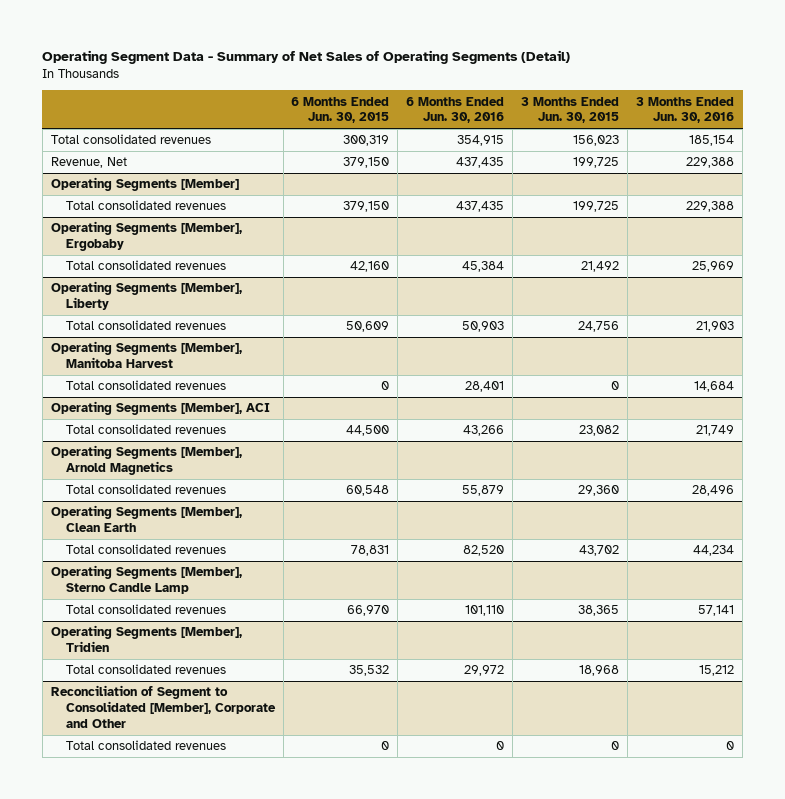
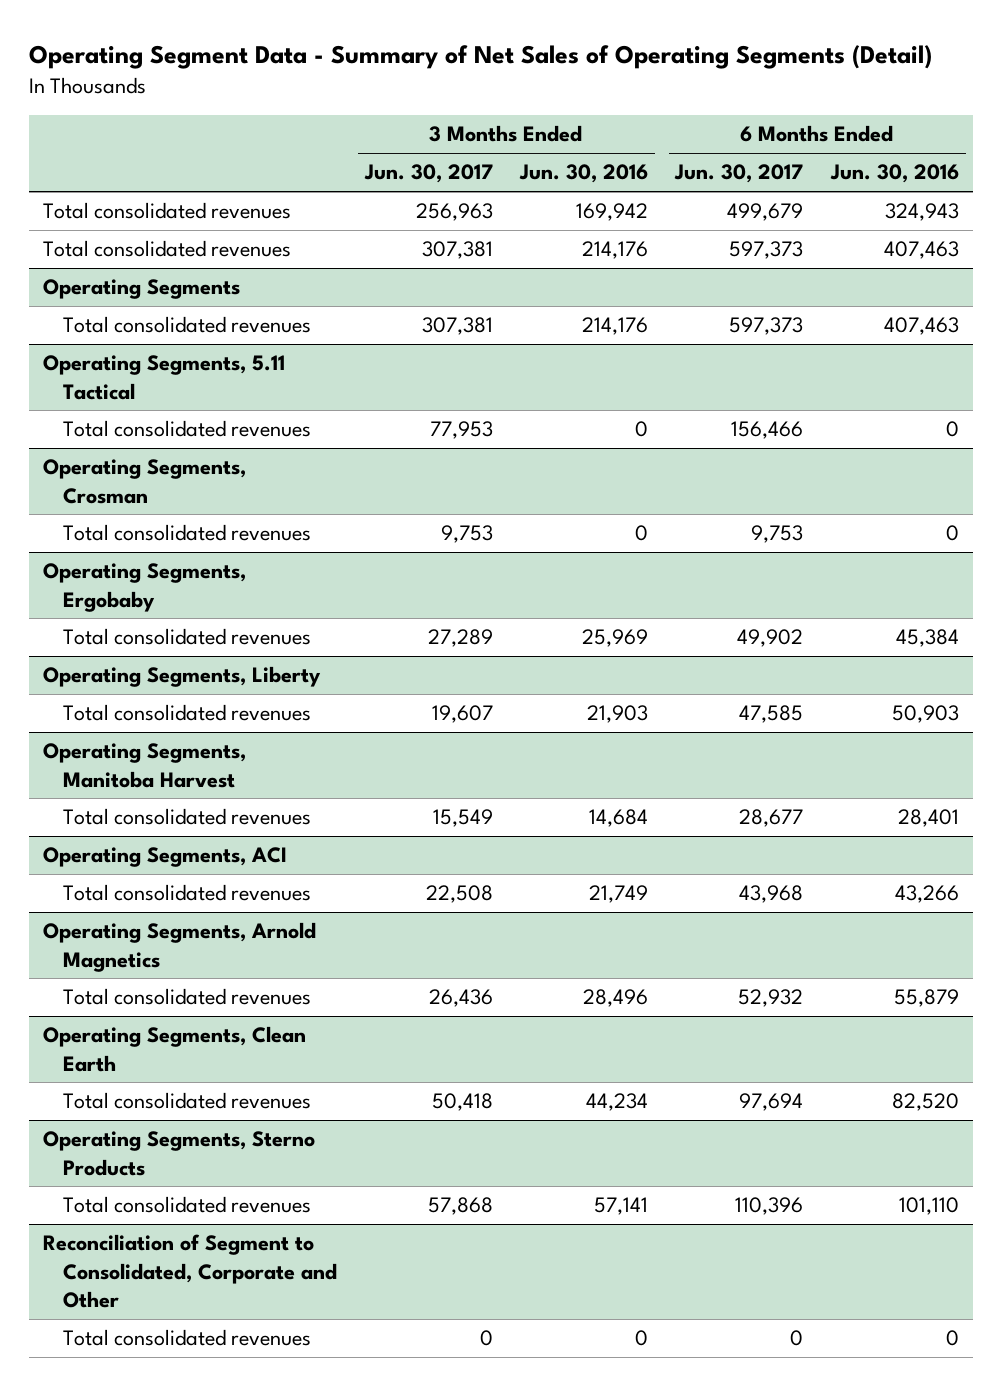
[291,96,390,124] 6 Months Ended Jun. 30, 2015 -> none
[521,96,620,124] 3 Months Ended Jun. 30, 2015 -> none
none -> [363,164,493,184] Jun. 30, 2017
none -> [674,164,804,184] Jun. 30, 2017
[50,157,127,169] Revenue, Net -> none
[457,135,505,147] 354,915 -> [884,203,959,222] 324,943
[689,135,735,147] 185,154 -> [576,203,649,222] 169,942
none -> [42,240,291,258] Total consolidated revenues
[50,177,239,192] Operating Segments [Member] -> [42,279,240,300] Operating Segments
[456,201,505,213] 437,435 -> [883,317,959,336] 407,463
[686,201,735,213] 229,388 -> [582,317,649,336] 214,176
none -> [42,355,285,400] Operating Segments, 5.11 Tactical
none -> [63,420,312,438] Total consolidated revenues
none -> [42,459,246,504] Operating Segments, Crosman
none -> [63,524,312,542] Total consolidated revenues
[50,221,242,252] Operating Segments [Member], Ergobaby -> [42,563,246,612] Operating Segments, Ergobaby
[50,281,242,311] Operating Segments [Member], Liberty -> [42,666,321,688] Operating Segments, Liberty
[50,341,242,369] Operating Segments [Member], Manitoba Harvest -> [42,743,246,788] Operating Segments, Manitoba Harvest
[50,401,270,416] Operating Segments [Member], ACI -> [42,847,287,868] Operating Segments, ACI
[50,445,242,476] Operating Segments [Member], Arnold Magnetics -> [42,922,316,972] Operating Segments, Arnold Magnetics
[50,505,242,533] Operating Segments [Member], Clean Earth -> [42,1026,306,1072] Operating Segments, Clean Earth
[50,565,242,595] Operating Segments [Member], Sterno Candle Lamp -> none
none -> [42,1131,315,1176] Operating Segments, Sterno Products
[50,625,242,653] Operating Segments [Member], Tridien -> none
[65,664,226,675] Total consolidated revenues -> none
[50,685,276,728] Reconciliation of Segment to Consolidated [Member], Corporate and Other -> [42,1234,338,1309] Reconciliation of Segment to Consolidated, Corporate and Other

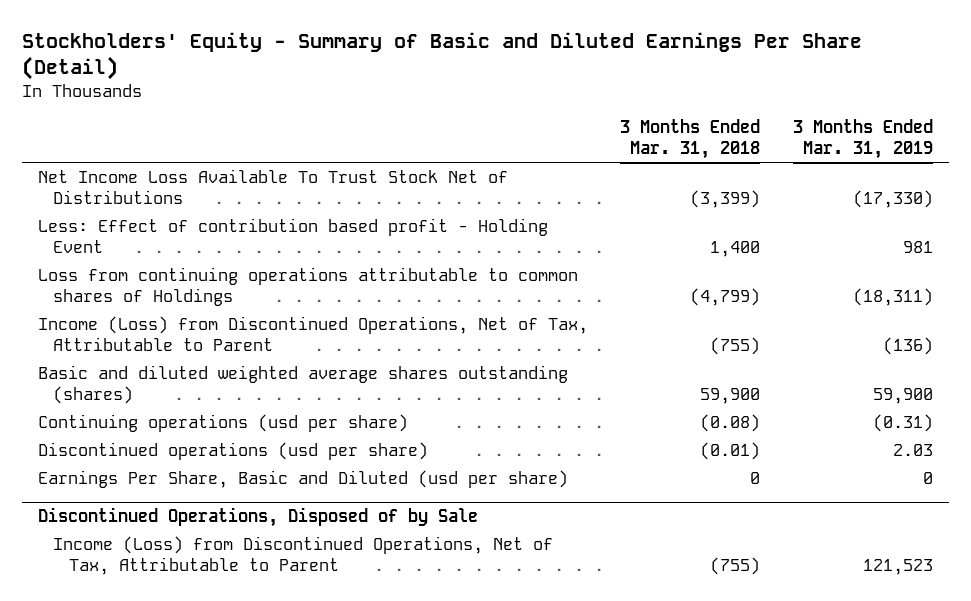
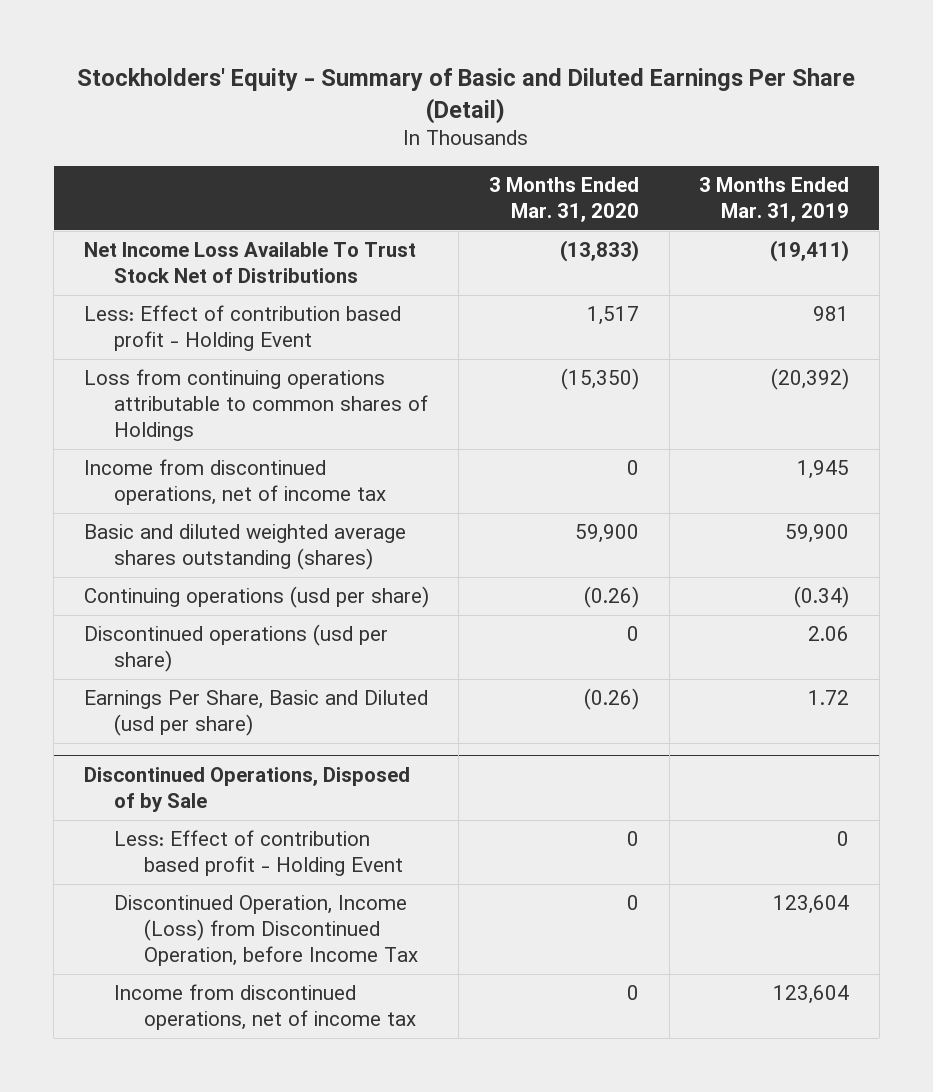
[620,119,761,160] 3 Months Ended Mar. 31, 2018 -> none
none -> [488,177,639,223] 3 Months Ended Mar. 31, 2020
[852,189,933,208] (17,330) -> [770,240,850,263] (19,411)
[852,287,933,306] (18,311) -> [771,368,850,391] (20,392)
[37,315,588,351] Income (Loss) from Discontinued Operations, Net of Tax, Attributable to Parent -> [83,459,386,506] Income from discontinued operations, net of income tax
[882,336,933,355] (136) -> [797,460,850,480] 1,945
[872,413,933,432] (0.31) -> [794,586,850,609] (0.34)
[892,443,933,456] 2.03 -> [808,626,850,642] 2.06
[922,471,933,484] 0 -> [808,690,850,706] 1.72
none -> [113,830,403,877] Less: Effect of contribution based profit - Holding Event
none -> [113,895,418,967] Discontinued Operation, Income (Loss) from Discontinued Operation, before Income Tax
[53,535,554,575] Income (Loss) from Discontinued Operations, Net of Tax, Attributable to Parent -> [113,984,416,1031] Income from discontinued operations, net of income tax
[862,558,933,575] 121,523 -> [773,985,850,1005] 123,604

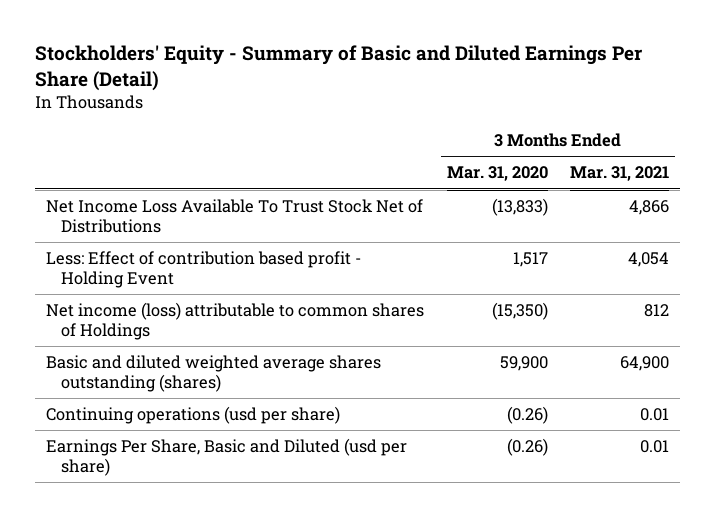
[699,177,850,223] 3 Months Ended Mar. 31, 2019 -> none
none -> [570,166,670,182] Mar. 31, 2021
[83,459,386,506] Income from discontinued operations, net of income tax -> none
[83,369,428,442] Loss from continuing operations attributable to common shares of Holdings -> [46,301,425,341] Net income (loss) attributable to common shares of Holdings
[83,624,388,673] Discontinued operations (usd per share) -> none
[83,767,410,813] Discontinued Operations, Disposed of by Sale -> none
[113,830,403,877] Less: Effect of contribution based profit - Holding Event -> none
[113,895,418,967] Discontinued Operation, Income (Loss) from Discontinued Operation, before Income Tax -> none
[113,984,416,1031] Income from discontinued operations, net of income tax -> none

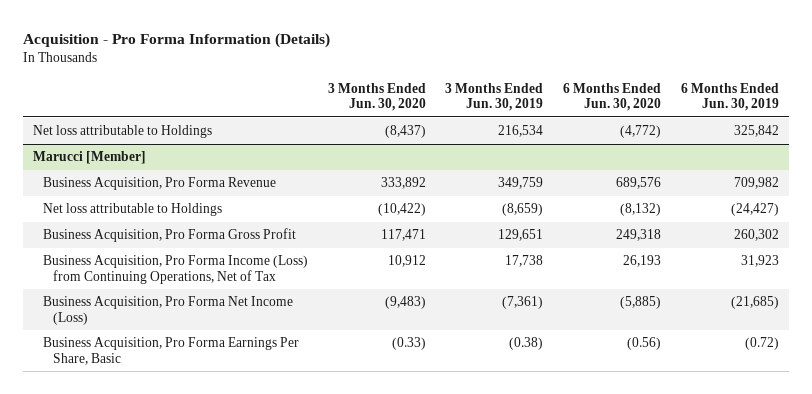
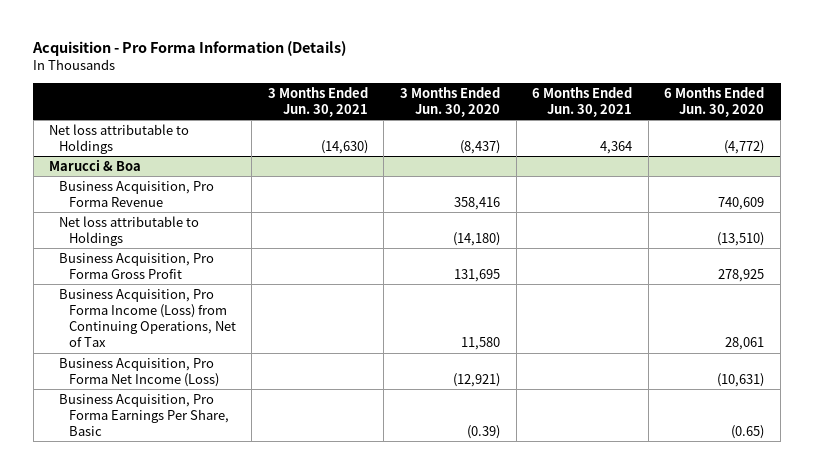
[445,82,544,112] 3 Months Ended Jun. 30, 2019 -> none
[680,82,779,112] 6 Months Ended Jun. 30, 2019 -> none
none -> [267,86,368,117] 3 Months Ended Jun. 30, 2021
none -> [532,86,633,117] 6 Months Ended Jun. 30, 2021
[32,151,146,165] Marucci [Member] -> none
none -> [49,158,142,171] Marucci & Boa
[380,177,426,190] 333,892 -> [454,196,501,210] 358,416
[616,177,662,190] 689,576 -> [718,196,765,210] 740,609
[377,203,426,217] (10,422) -> [453,231,501,246] (14,180)
[620,203,662,217] (8,132) -> [717,231,765,246] (13,510)
[380,229,426,242] 117,471 -> [454,268,501,282] 131,695
[616,229,662,242] 249,318 -> [718,268,765,282] 278,925
[387,255,426,268] 10,912 -> [461,337,501,351] 11,580
[623,255,662,268] 26,193 -> [725,337,765,351] 28,061
[384,296,426,310] (9,483) -> [453,372,501,387] (12,921)
[620,296,662,310] (5,885) -> [717,372,765,387] (10,631)
[391,337,426,351] (0.33) -> [467,424,501,439] (0.39)
[627,337,662,351] (0.56) -> [731,424,765,439] (0.65)

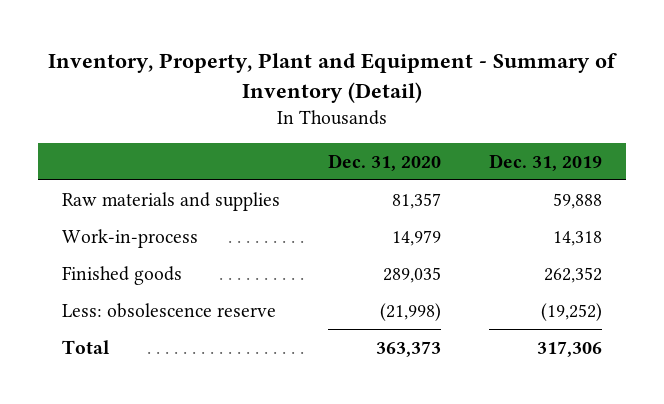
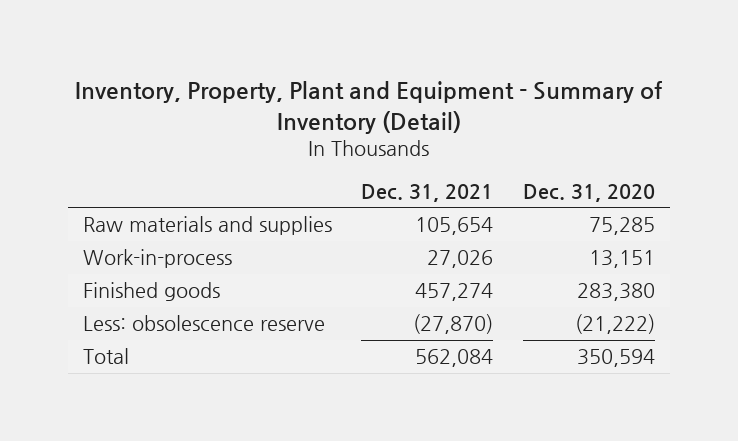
[489,153,603,171] Dec. 31, 2019 -> none
none -> [361,183,494,202] Dec. 31, 2021
[392,192,442,209] 81,357 -> [588,217,655,236] 75,285
[392,229,442,246] 14,979 -> [588,250,655,269] 13,151
[383,266,442,283] 289,035 -> [576,283,655,302] 283,380
[380,302,442,321] (21,998) -> [574,314,655,335] (21,222)
[376,340,442,357] 363,373 -> [576,349,655,368] 350,594

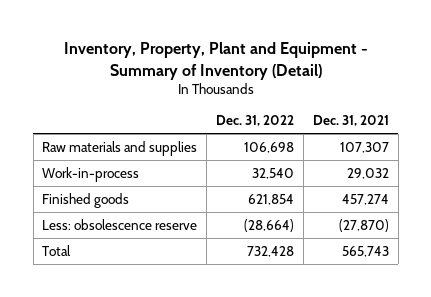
[522,183,655,202] Dec. 31, 2020 -> none
none -> [216,115,295,127] Dec. 31, 2022
[415,217,494,236] 105,654 -> [339,141,389,153] 107,307
[427,250,494,269] 27,026 -> [346,167,389,179] 29,032
[415,349,494,368] 562,084 -> [341,245,389,257] 565,743

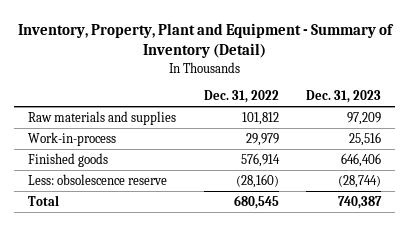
[312,115,389,127] Dec. 31, 2021 -> none
none -> [306,90,382,104] Dec. 31, 2023
[244,141,295,153] 106,698 -> [241,111,279,125] 101,812
[252,167,295,179] 32,540 -> [245,132,279,146] 29,979
[248,193,295,205] 621,854 -> [240,152,280,167] 576,914
[244,218,295,232] (28,664) -> [235,173,279,188] (28,160)
[247,245,295,257] 732,428 -> [233,194,279,209] 680,545

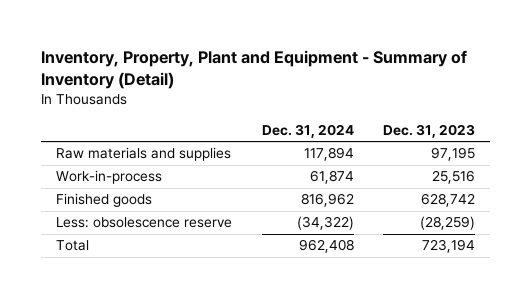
[203,90,279,104] Dec. 31, 2022 -> none
none -> [261,123,354,138] Dec. 31, 2024
[347,111,382,125] 97,209 -> [431,147,476,162] 97,195
[341,152,382,167] 646,406 -> [421,193,476,208] 628,742
[338,174,382,188] (28,744) -> [420,216,476,231] (28,259)
[338,195,383,209] 740,387 -> [422,239,476,254] 723,194

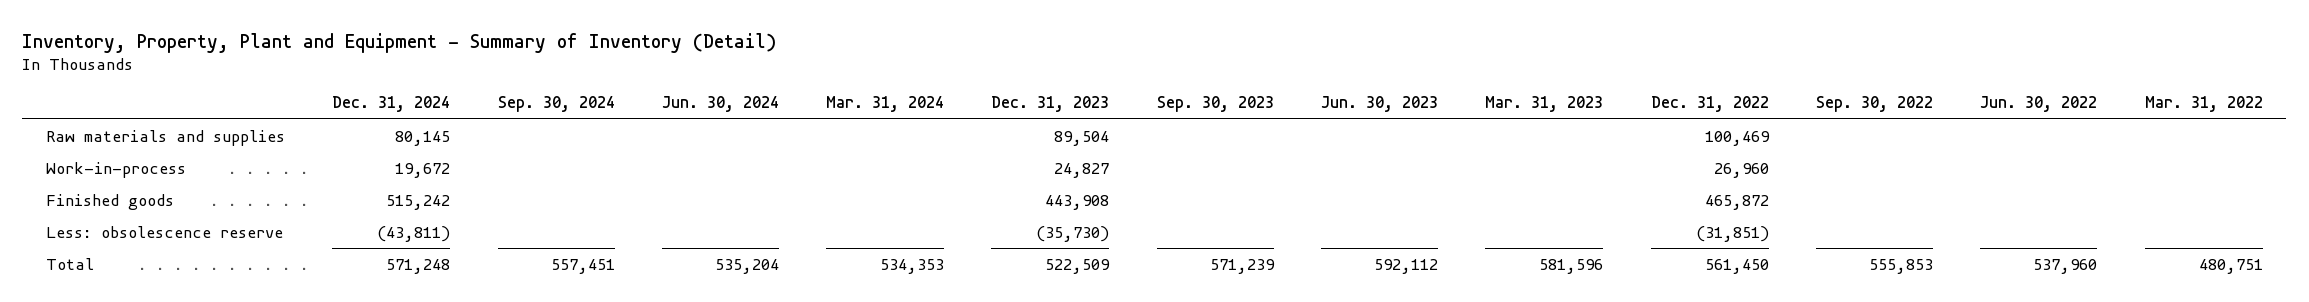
none -> [497,96,615,113] Sep. 30, 2024
none -> [661,96,779,113] Jun. 30, 2024
none -> [826,96,945,113] Mar. 31, 2024
none -> [1156,96,1274,113] Sep. 30, 2023
none -> [1321,96,1439,113] Jun. 30, 2023
none -> [1485,96,1604,113] Mar. 31, 2023
none -> [1650,96,1769,113] Dec. 31, 2022
none -> [1816,96,1934,113] Sep. 30, 2022
none -> [1980,96,2098,113] Jun. 30, 2022
none -> [2144,96,2263,113] Mar. 31, 2022
[303,147,354,162] 117,894 -> [395,130,451,146] 80,145
[431,147,476,162] 97,195 -> [1054,130,1110,146] 89,504
[309,170,354,185] 61,874 -> [395,162,451,178] 19,672
[432,170,476,185] 25,516 -> [1054,162,1110,178] 24,827
[300,193,354,208] 816,962 -> [386,194,451,210] 515,242
[421,193,476,208] 628,742 -> [1045,194,1110,210] 443,908
[296,216,354,231] (34,322) -> [377,225,451,242] (43,811)
[420,216,476,231] (28,259) -> [1036,225,1110,242] (35,730)
[298,239,354,254] 962,408 -> [386,258,451,274] 571,248
[422,239,476,254] 723,194 -> [1045,258,1111,274] 522,509

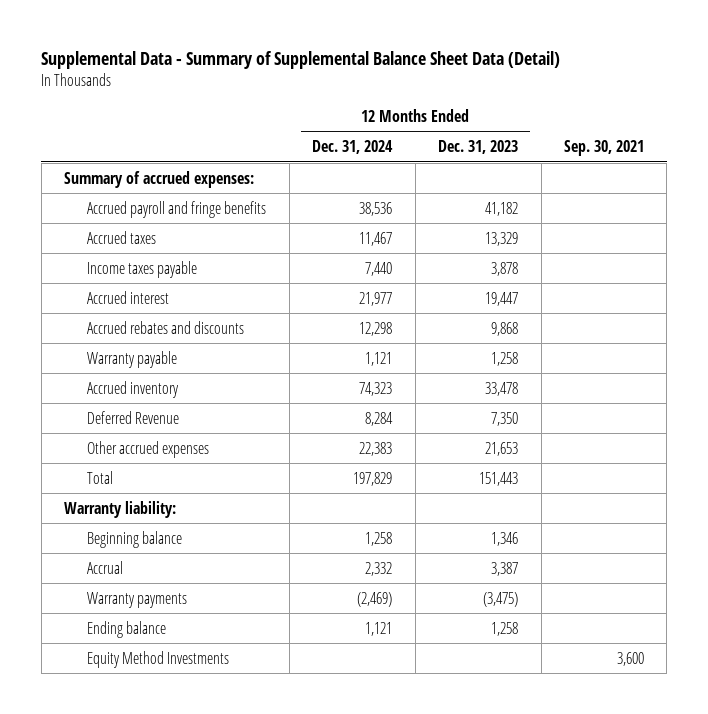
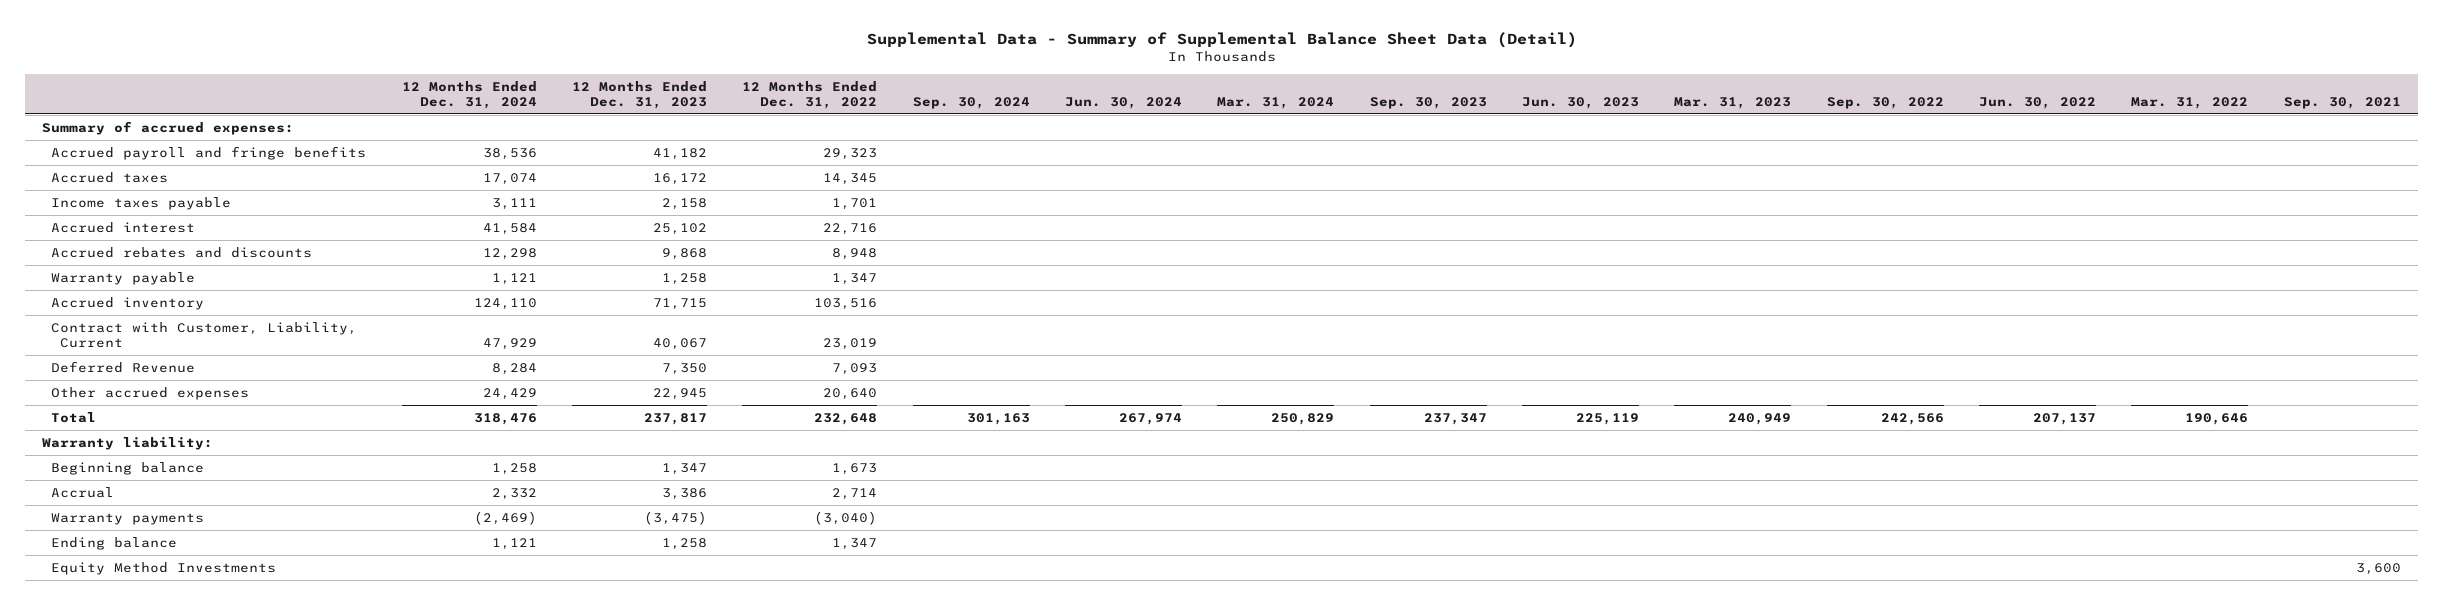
none -> [742,80,878,109] 12 Months Ended Dec. 31, 2022
none -> [912,96,1030,109] Sep. 30, 2024
none -> [1065,96,1183,109] Jun. 30, 2024
none -> [1217,96,1335,109] Mar. 31, 2024
none -> [1369,96,1487,109] Sep. 30, 2023
none -> [1522,96,1640,109] Jun. 30, 2023
none -> [1674,96,1792,109] Mar. 31, 2023
none -> [1826,96,1944,109] Sep. 30, 2022
none -> [1979,96,2097,109] Jun. 30, 2022
none -> [2131,96,2249,109] Mar. 31, 2022
[359,231,393,246] 11,467 -> [482,172,537,185] 17,074
[485,231,519,246] 13,329 -> [652,172,707,185] 16,172
[365,261,393,276] 7,440 -> [491,197,537,210] 3,111
[491,261,519,276] 3,878 -> [661,197,707,210] 2,158
[359,291,393,306] 21,977 -> [482,222,537,235] 41,584
[485,291,519,306] 19,447 -> [652,222,707,235] 25,102
[359,381,393,396] 74,323 -> [473,297,537,310] 124,110
[485,381,519,396] 33,478 -> [652,297,707,310] 71,715
none -> [51,321,358,348] Contract with Customer, Liability, Current
[359,441,393,456] 22,383 -> [482,387,537,400] 24,429
[485,441,519,456] 21,653 -> [652,387,707,400] 22,945
[353,471,393,486] 197,829 -> [473,412,537,425] 318,476
[479,471,519,486] 151,443 -> [643,412,707,425] 237,817
[491,531,519,546] 1,346 -> [661,462,707,475] 1,347
[491,561,519,576] 3,387 -> [661,487,707,500] 3,386

